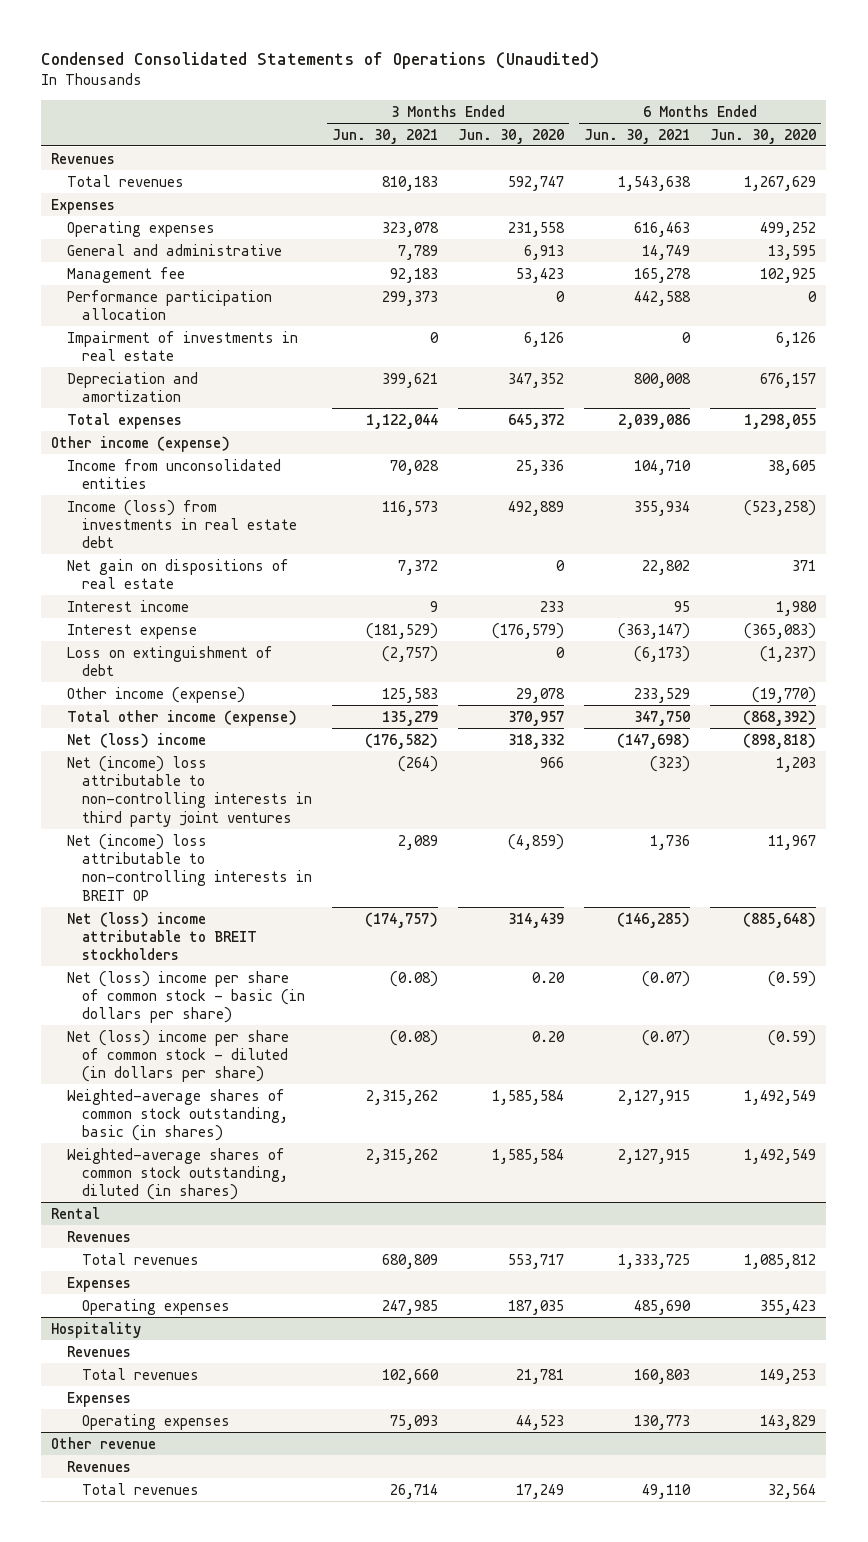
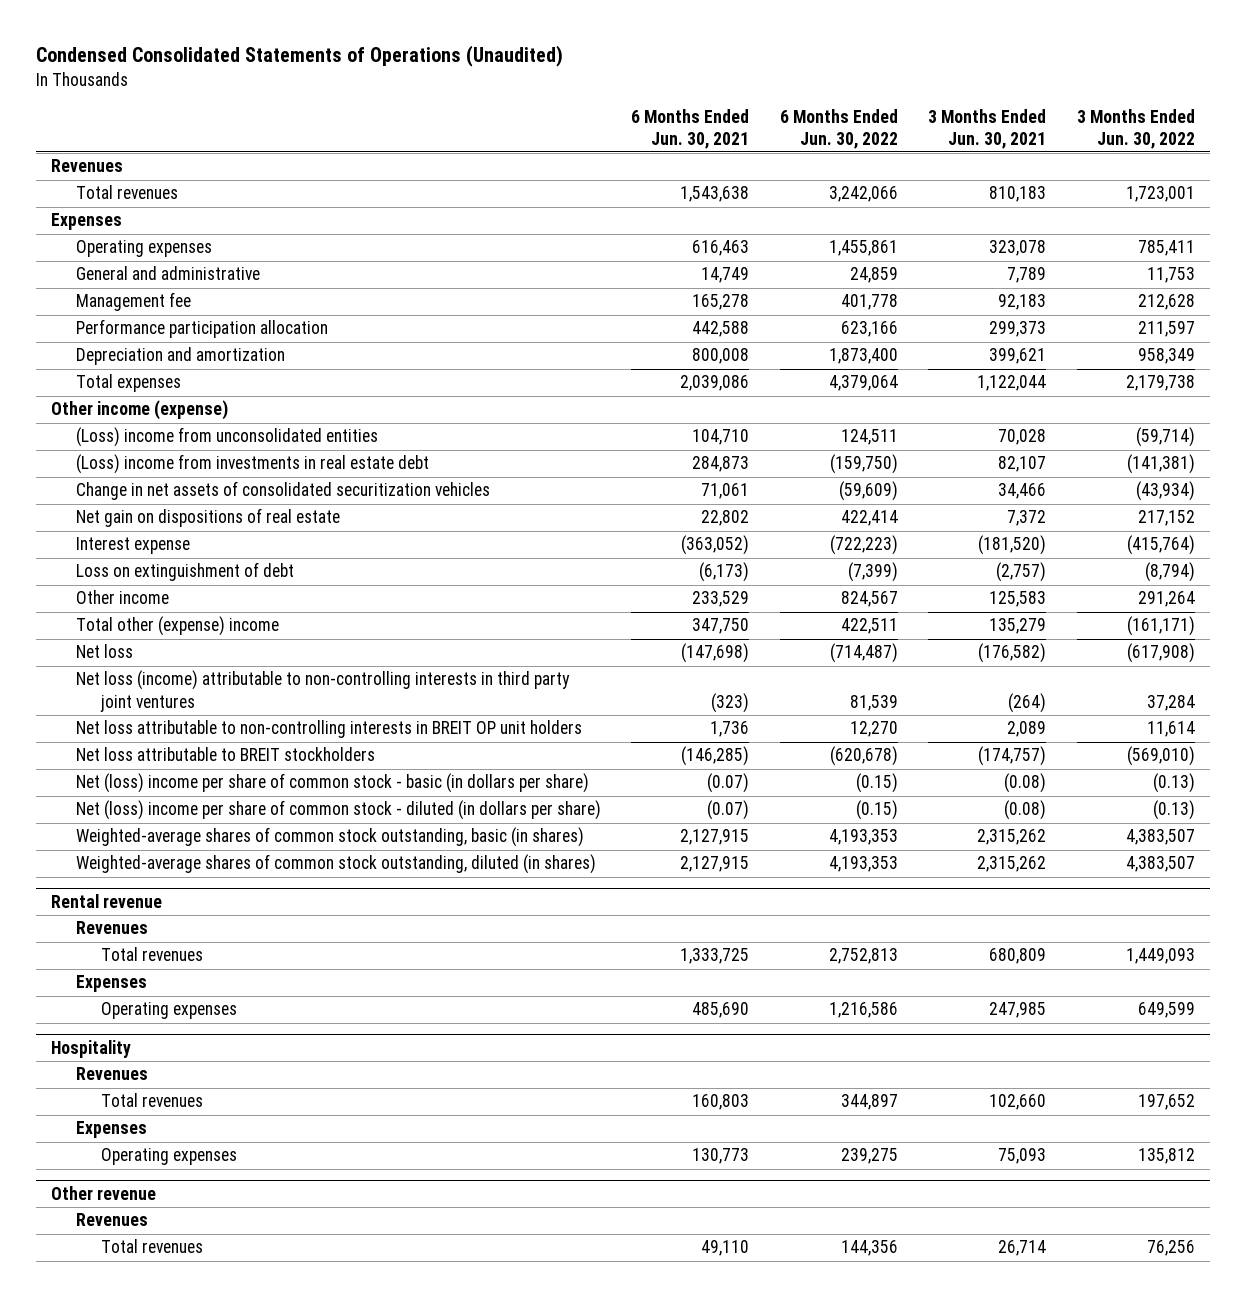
[458,128,565,144] Jun. 30, 2020 -> none
[710,128,817,144] Jun. 30, 2020 -> none
none -> [779,108,898,149] 6 Months Ended Jun. 30, 2022
none -> [1076,108,1195,149] 3 Months Ended Jun. 30, 2022
[66,330,298,361] Impairment of investments in real estate -> none
[66,458,281,489] Income from unconsolidated entities -> [76,427,379,448] (Loss) income from unconsolidated entities
[66,499,297,549] Income (loss) from investments in real estate debt -> [76,454,430,475] (Loss) income from investments in real estate debt
[381,500,438,516] 116,573 -> [998,456,1047,473] 82,107
[634,500,691,516] 355,934 -> [692,456,750,473] 284,873
none -> [76,481,491,501] Change in net assets of consolidated securitization vehicles
[66,599,189,612] Interest income -> none
[365,622,438,639] (181,529) -> [978,535,1047,556] (181,520)
[618,622,691,639] (363,147) -> [681,535,750,556] (363,052)
[66,686,245,703] Other income (expense) -> [76,590,170,605] Other income
[66,709,297,726] Total other income (expense) -> [76,616,280,637] Total other (expense) income
[66,732,206,748] Net (loss) income -> [76,644,134,659] Net loss
[66,755,312,827] Net (income) loss attributable to non-controlling interests in third party joint ventures -> [76,670,571,712] Net loss (income) attributable to non-controlling interests in third party joint ventures
[66,833,312,901] Net (income) loss attributable to non-controlling interests in BREIT OP -> [76,720,583,739] Net loss attributable to non-controlling interests in BREIT OP unit holders
[66,911,257,961] Net (loss) income attributable to BREIT stockholders -> [76,747,376,762] Net loss attributable to BREIT stockholders
[51,1206,101,1219] Rental -> [50,893,162,908] Rental revenue

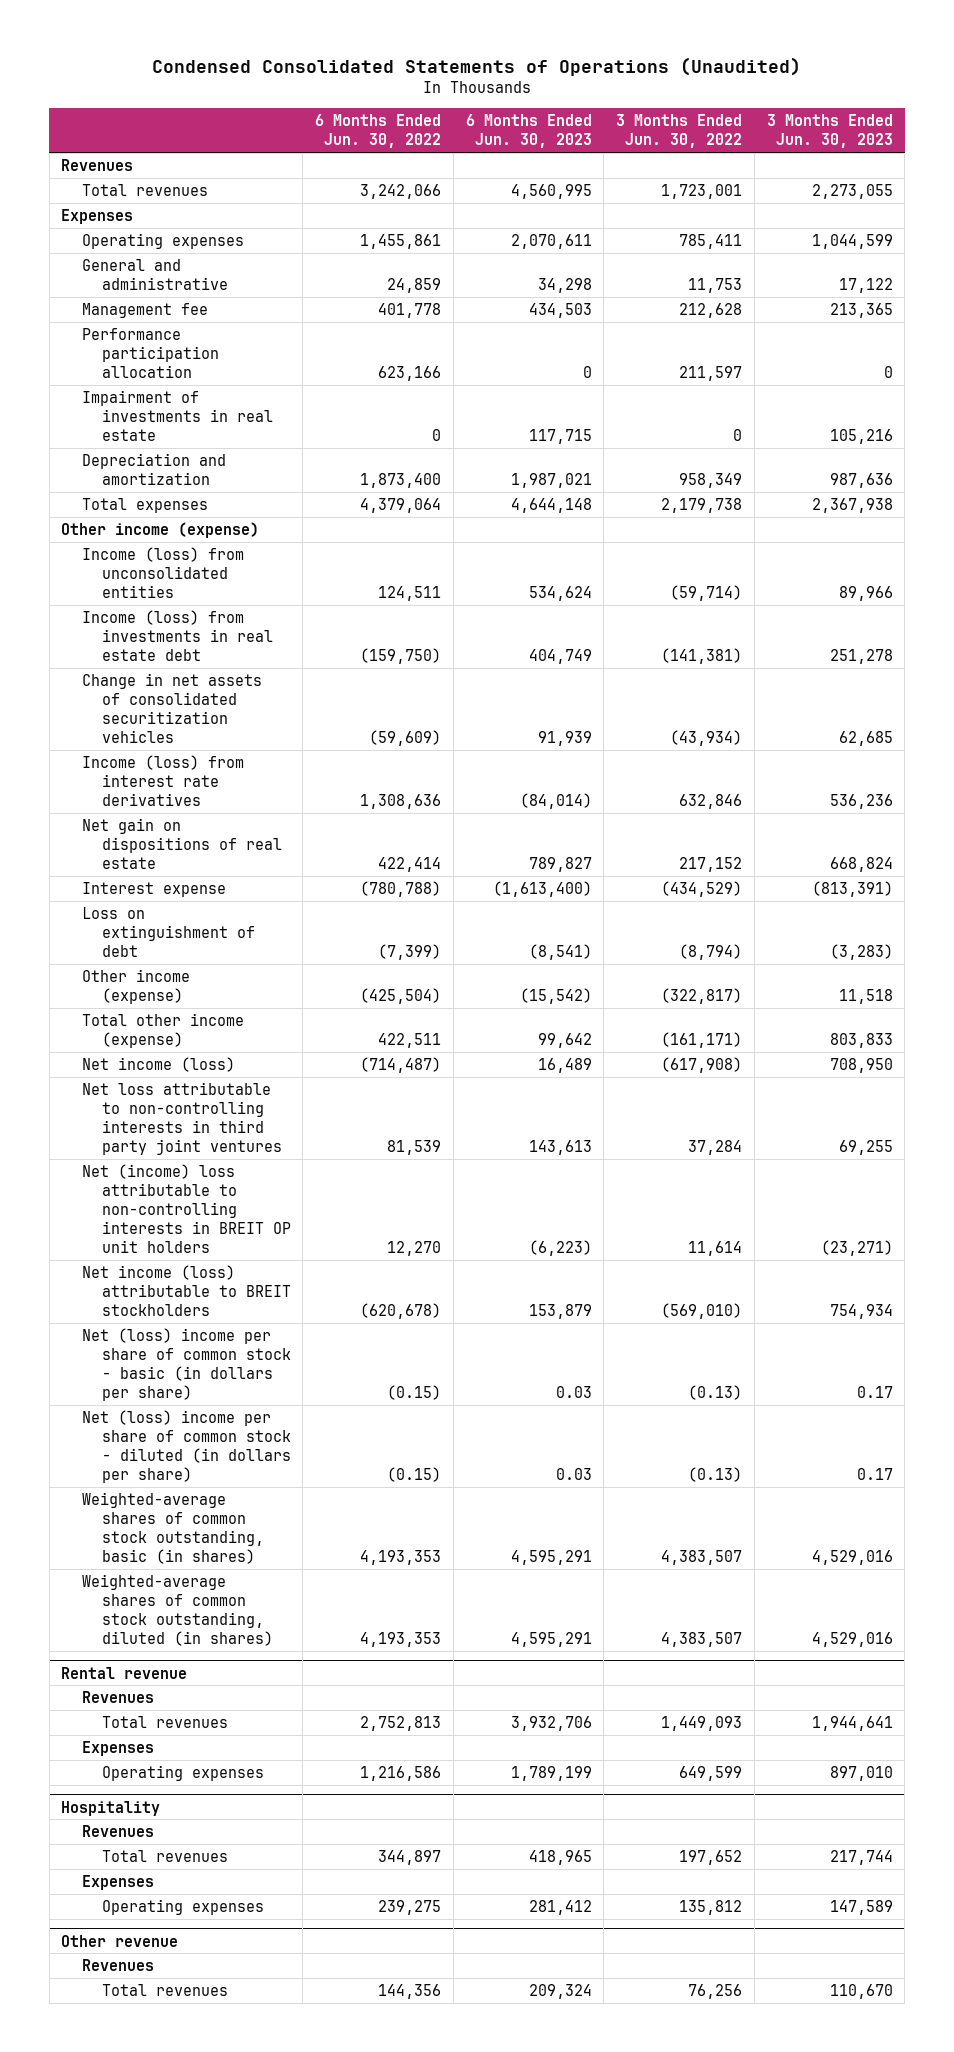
[631,108,750,149] 6 Months Ended Jun. 30, 2021 -> none
[928,108,1047,149] 3 Months Ended Jun. 30, 2021 -> none
none -> [465,114,592,149] 6 Months Ended Jun. 30, 2023
none -> [766,114,893,149] 3 Months Ended Jun. 30, 2023
none -> [81,389,273,442] Impairment of investments in real estate
[76,427,379,448] (Loss) income from unconsolidated entities -> [81,546,244,599] Income (loss) from unconsolidated entities
[76,454,430,475] (Loss) income from investments in real estate debt -> [81,609,273,662] Income (loss) from investments in real estate debt
none -> [81,754,244,807] Income (loss) from interest rate derivatives
[829,535,898,556] (722,223) -> [360,880,442,897] (780,788)
[1126,535,1195,556] (415,764) -> [661,880,743,897] (434,529)
[76,590,170,605] Other income -> [81,968,190,1005] Other income (expense)
[840,591,898,608] 824,567 -> [360,988,442,1005] (425,504)
[1137,591,1195,608] 291,264 -> [661,988,743,1005] (322,817)
[76,616,280,637] Total other (expense) income -> [81,1012,244,1049] Total other income (expense)
[76,644,134,659] Net loss -> [81,1056,235,1072] Net income (loss)
[76,670,571,712] Net loss (income) attributable to non-controlling interests in third party joint ventures -> [81,1081,282,1156] Net loss attributable to non-controlling interests in third party joint ventures
[76,720,583,739] Net loss attributable to non-controlling interests in BREIT OP unit holders -> [81,1163,291,1254] Net (income) loss attributable to non-controlling interests in BREIT OP unit holders
[76,747,376,762] Net loss attributable to BREIT stockholders -> [81,1264,291,1317] Net income (loss) attributable to BREIT stockholders

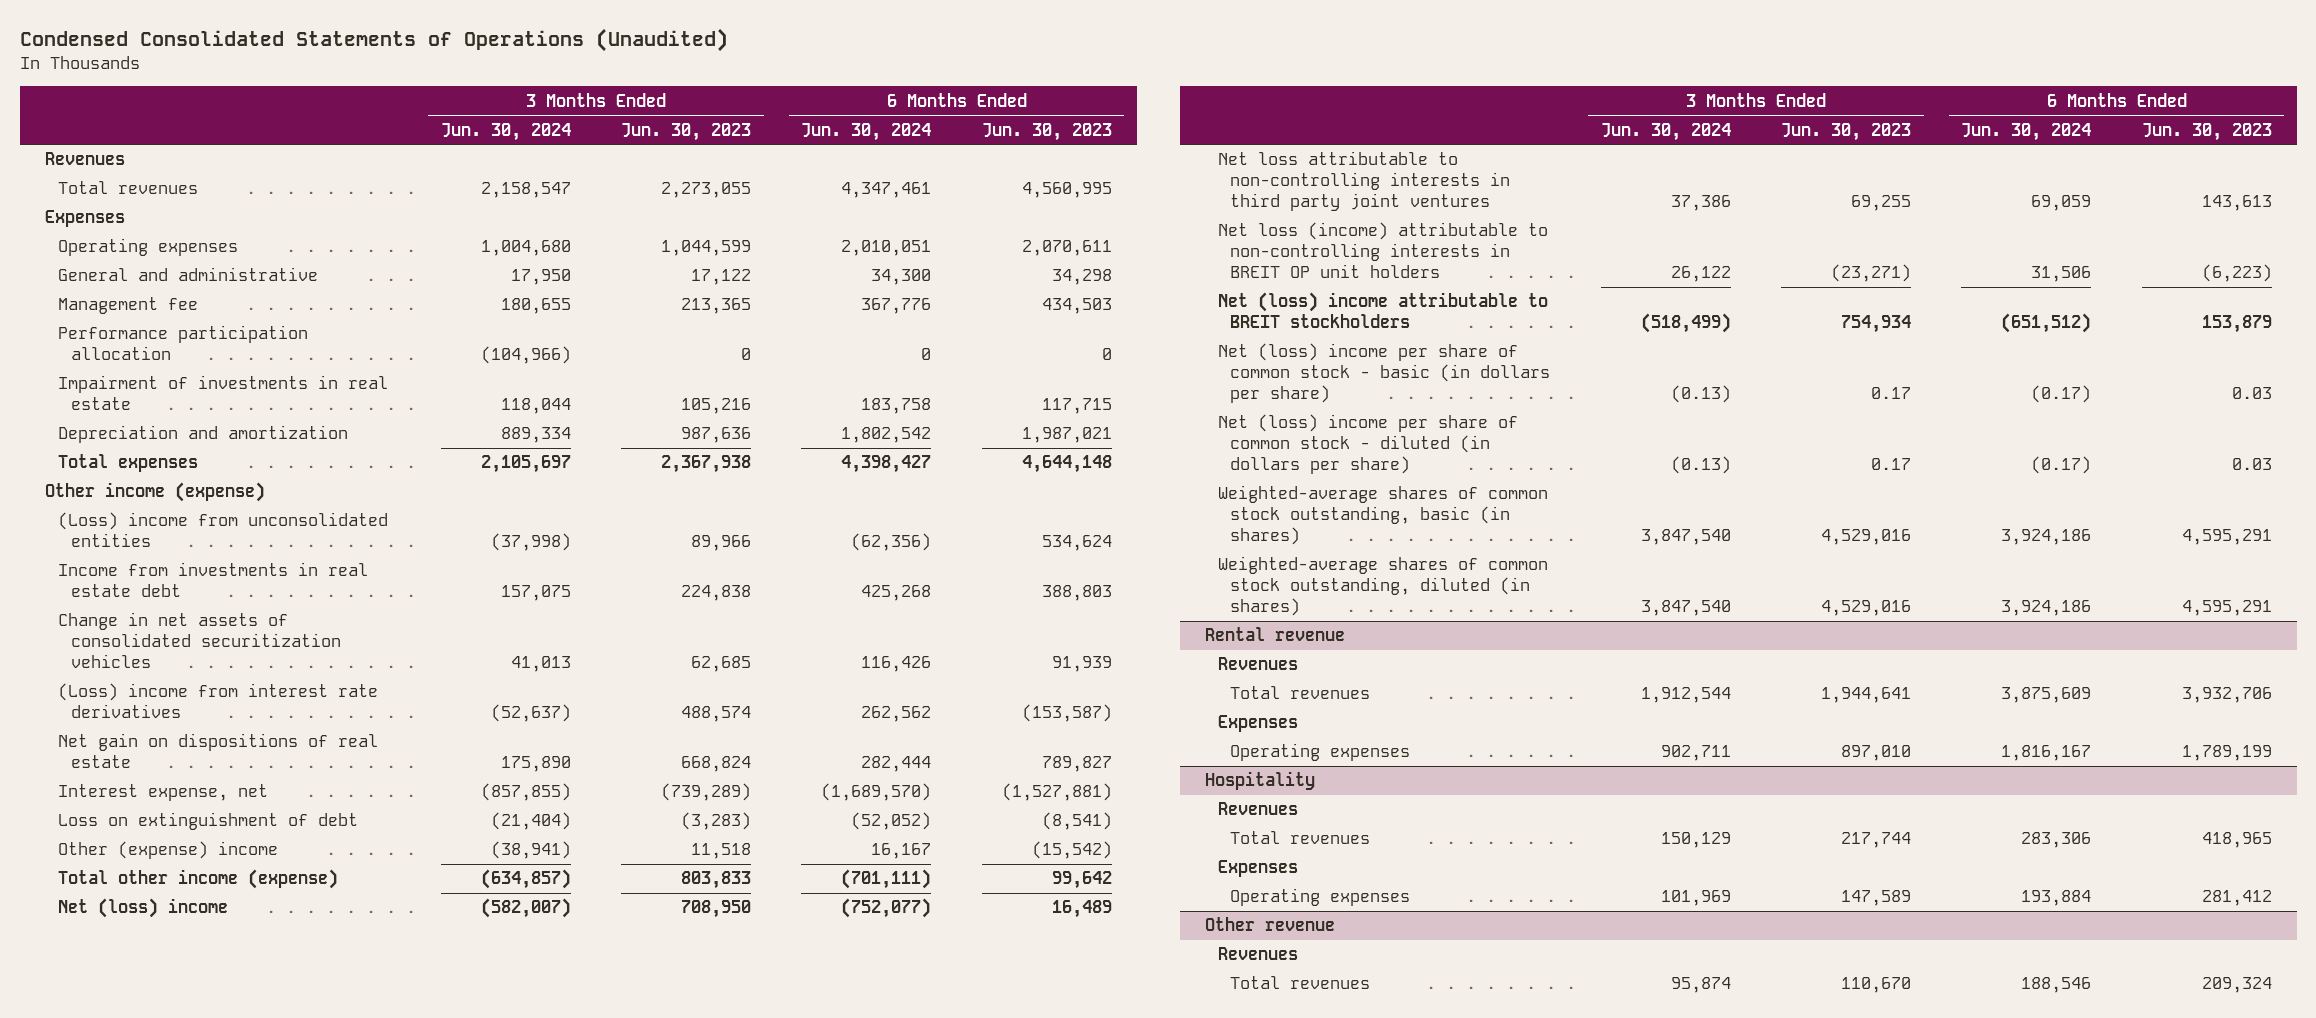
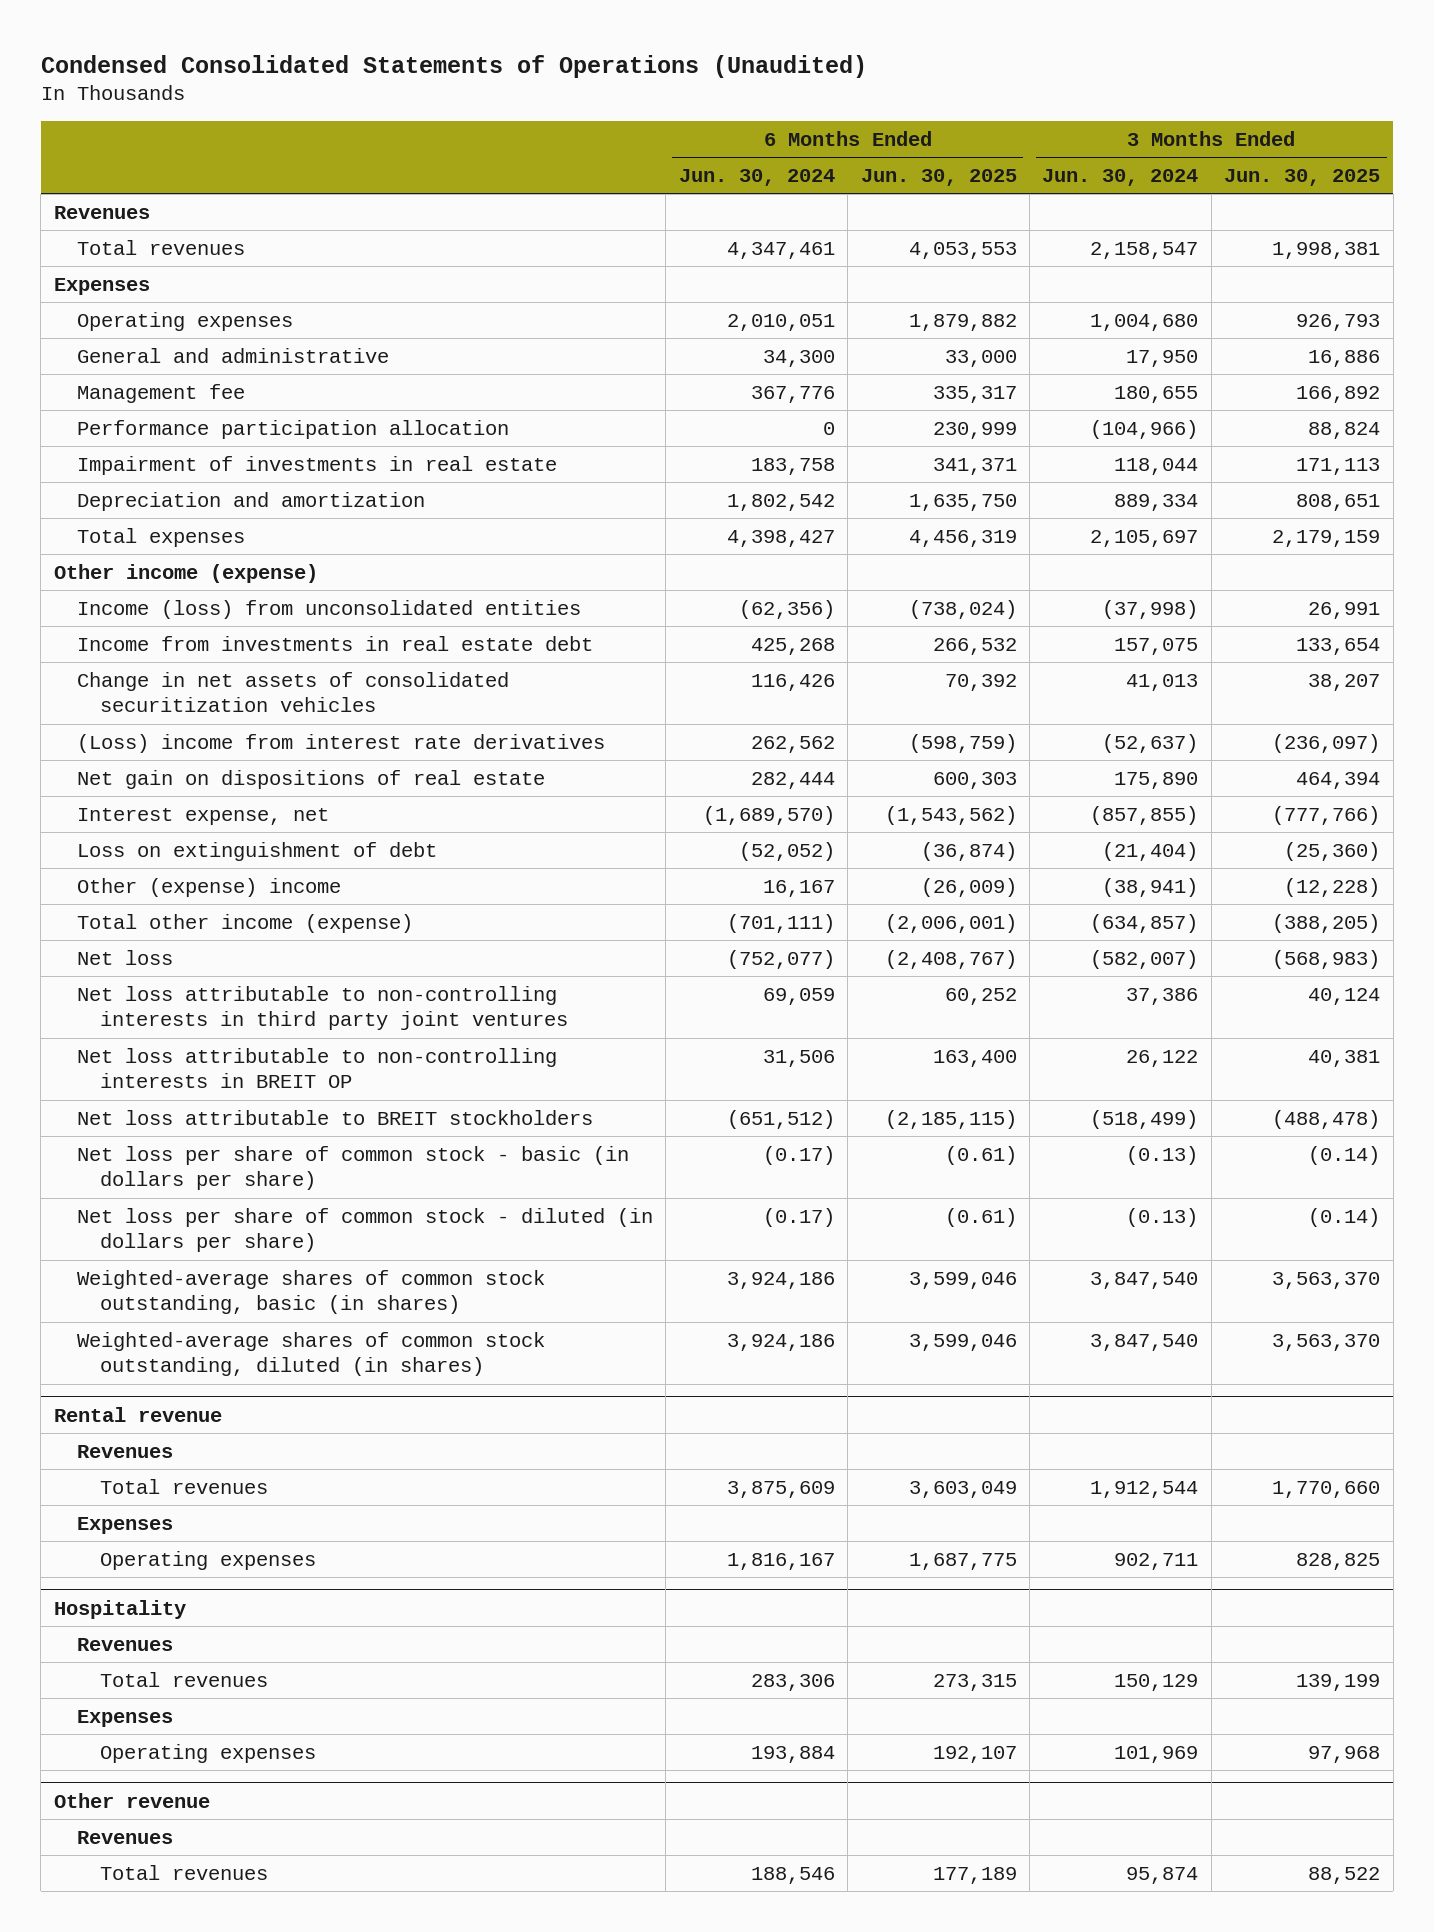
[621,122,752,141] Jun. 30, 2023 -> none
[981,122,1112,141] Jun. 30, 2023 -> none
none -> [860,169,1017,187] Jun. 30, 2025
none -> [1224,169,1381,187] Jun. 30, 2025
[57,512,388,548] (Loss) income from unconsolidated entities -> [76,599,581,619] Income (loss) from unconsolidated entities
[57,898,228,919] Net (loss) income -> [76,949,173,965] Net loss
[1217,222,1548,279] Net loss (income) attributable to non-controlling interests in BREIT OP unit holders -> [76,1047,557,1089] Net loss attributable to non-controlling interests in BREIT OP
[1217,292,1548,329] Net (loss) income attributable to BREIT stockholders -> [76,1109,593,1125] Net loss attributable to BREIT stockholders
[1217,343,1551,404] Net (loss) income per share of common stock - basic (in dollars per share) -> [76,1145,629,1191] Net loss per share of common stock - basic (in dollars per share)
[1217,414,1518,475] Net (loss) income per share of common stock - diluted (in dollars per share) -> [76,1207,653,1253] Net loss per share of common stock - diluted (in dollars per share)

